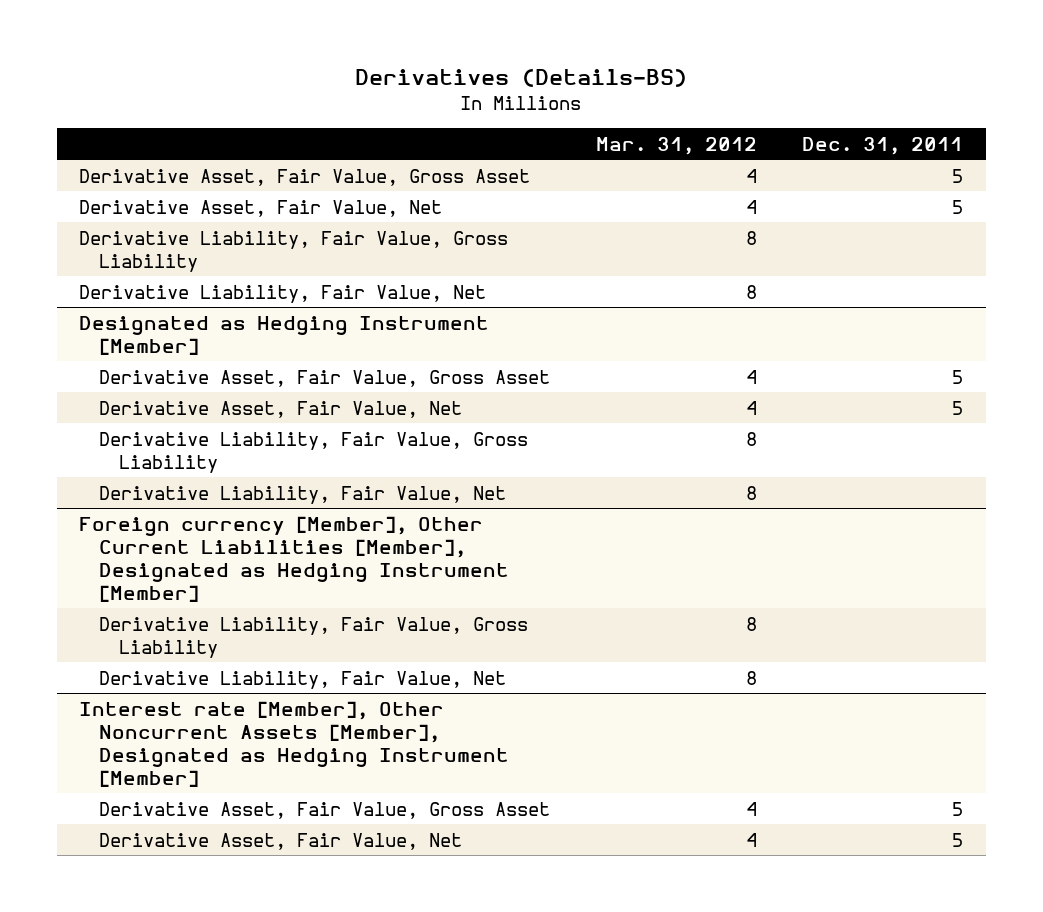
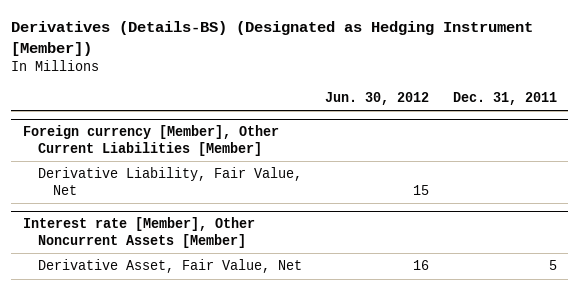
[355,69,688,88] Derivatives (Details-BS) -> [11,21,534,56] Derivatives (Details-BS) (Designated as Hedging Instrument [Member])
[595,136,757,155] Mar. 31, 2012 -> none
none -> [325,91,430,105] Jun. 30, 2012
[79,168,531,186] Derivative Asset, Fair Value, Gross Asset -> none
[79,199,443,217] Derivative Asset, Fair Value, Net -> none
[79,230,509,272] Derivative Liability, Fair Value, Gross Liability -> none
[79,284,487,303] Derivative Liability, Fair Value, Net -> none
[79,315,490,355] Designated as Hedging Instrument [Member] -> none
[99,369,551,387] Derivative Asset, Fair Value, Gross Asset -> none
[99,400,463,418] Derivative Asset, Fair Value, Net -> none
[99,431,529,473] Derivative Liability, Fair Value, Gross Liability -> none
[99,485,507,504] Derivative Liability, Fair Value, Net -> none
[99,616,529,658] Derivative Liability, Fair Value, Gross Liability -> none
[79,515,510,602] Foreign currency [Member], Other Current Liabilities [Member], Designated as Hedging Instrument [Member] -> [23,125,280,156] Foreign currency [Member], Other Current Liabilities [Member]
[99,801,551,819] Derivative Asset, Fair Value, Gross Asset -> none
[79,700,510,787] Interest rate [Member], Other Noncurrent Assets [Member], Designated as Hedging Instrument [Member] -> [23,217,256,248] Interest rate [Member], Other Noncurrent Assets [Member]

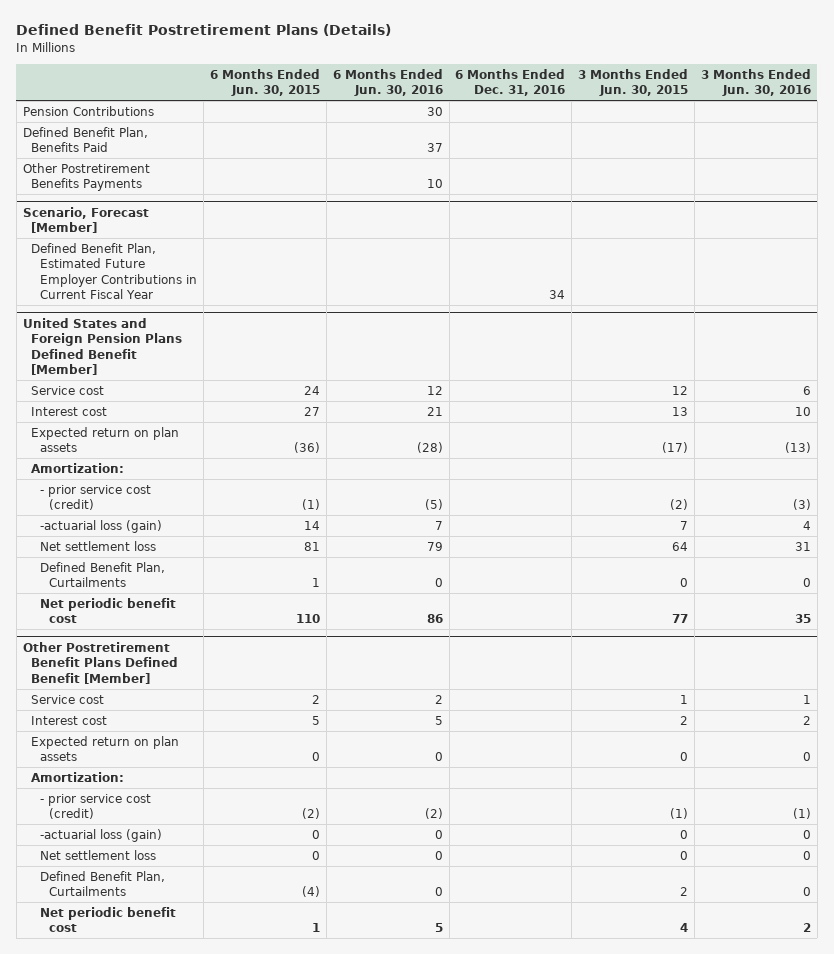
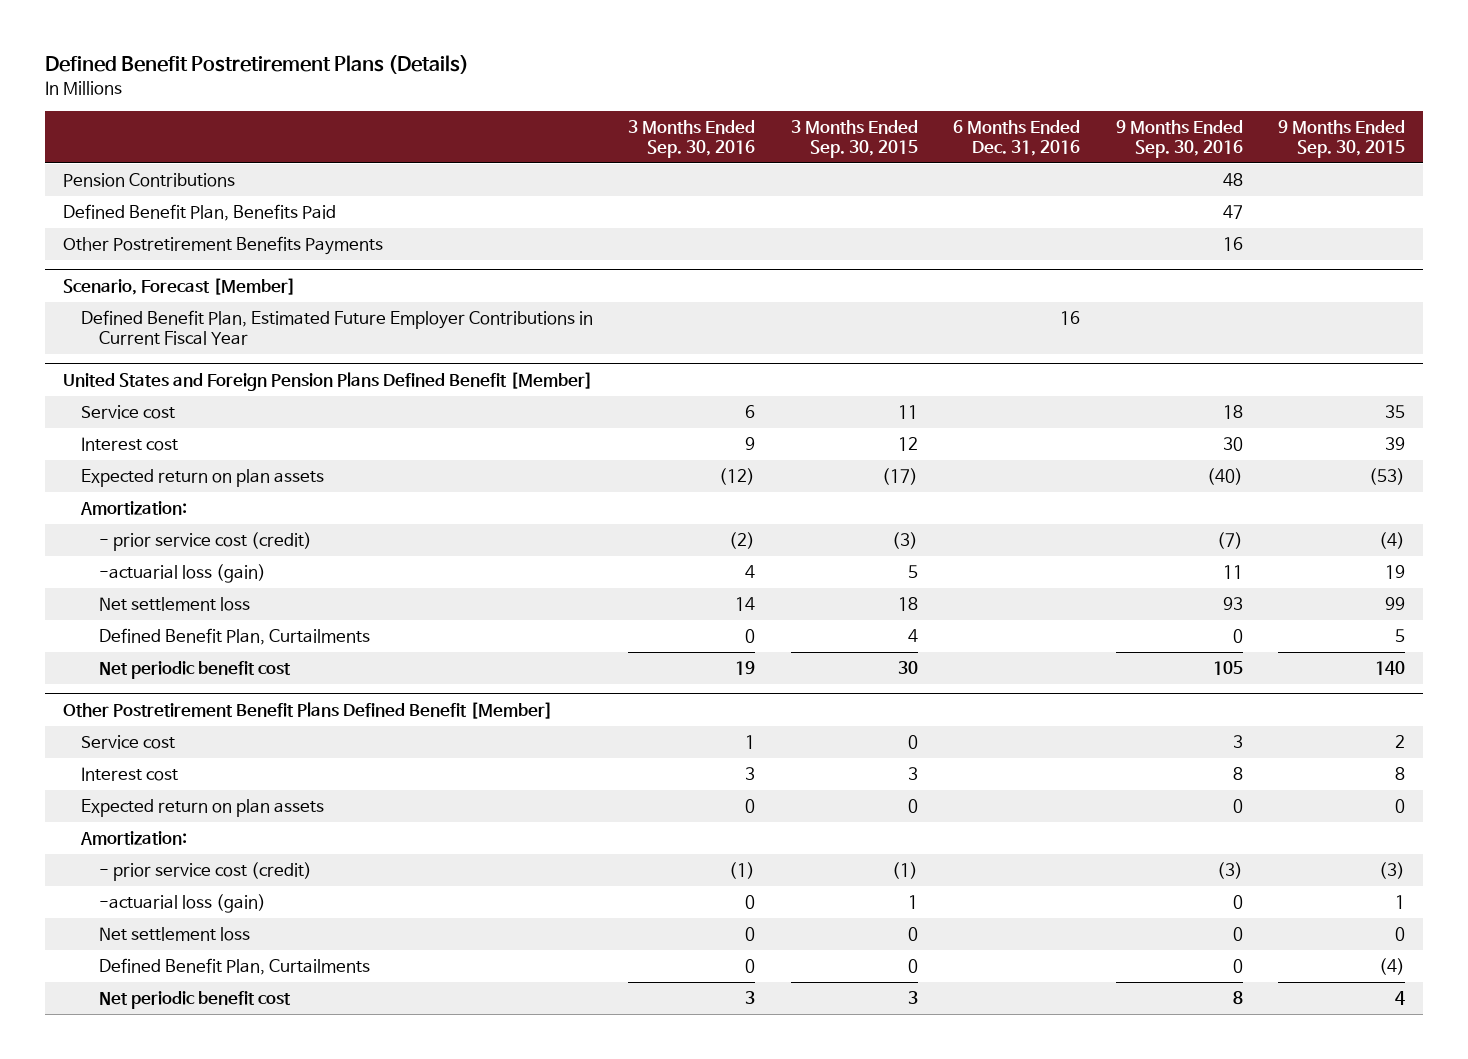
[209,68,320,97] 6 Months Ended Jun. 30, 2015 -> none
[332,68,443,97] 6 Months Ended Jun. 30, 2016 -> none
[578,68,689,97] 3 Months Ended Jun. 30, 2015 -> none
[701,68,812,97] 3 Months Ended Jun. 30, 2016 -> none
none -> [628,120,756,158] 3 Months Ended Sep. 30, 2016
none -> [790,120,918,158] 3 Months Ended Sep. 30, 2015
none -> [1115,120,1243,158] 9 Months Ended Sep. 30, 2016
none -> [1277,120,1405,158] 9 Months Ended Sep. 30, 2015
[549,290,566,300] 34 -> [1060,311,1081,326] 16

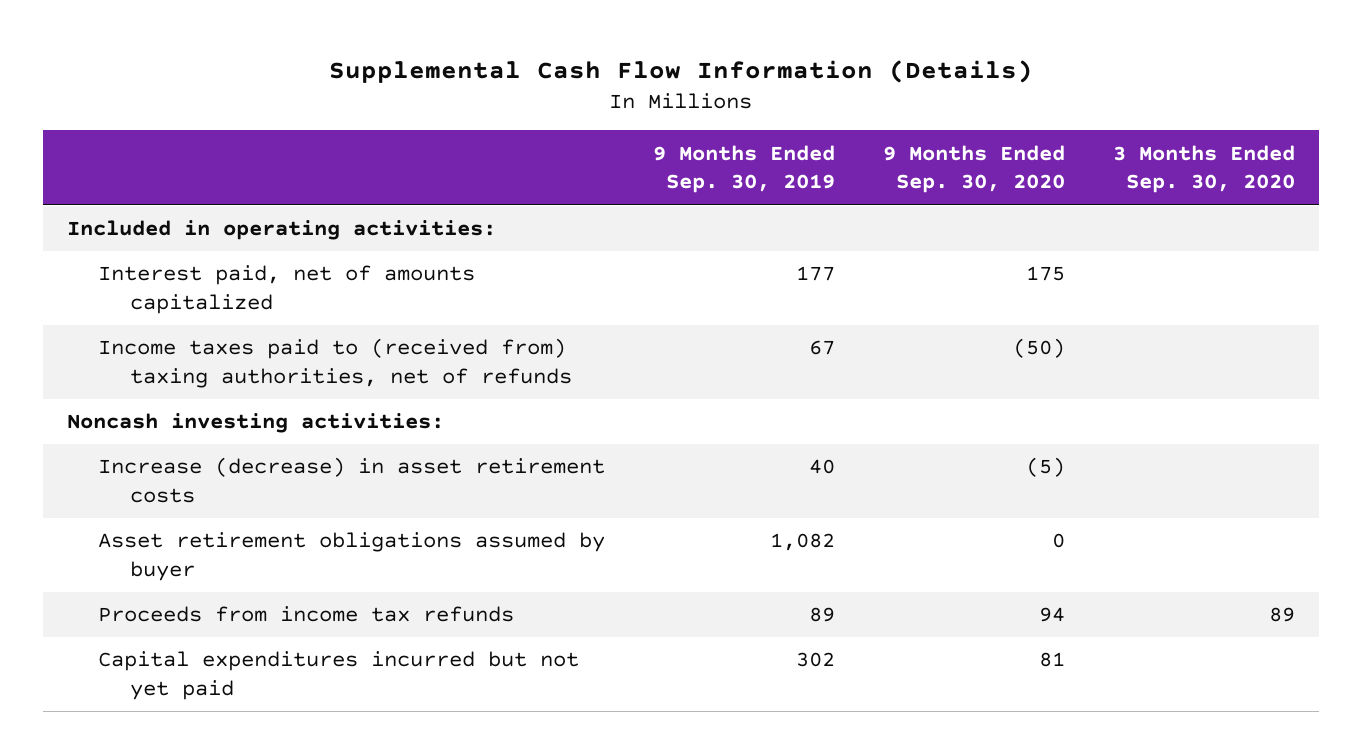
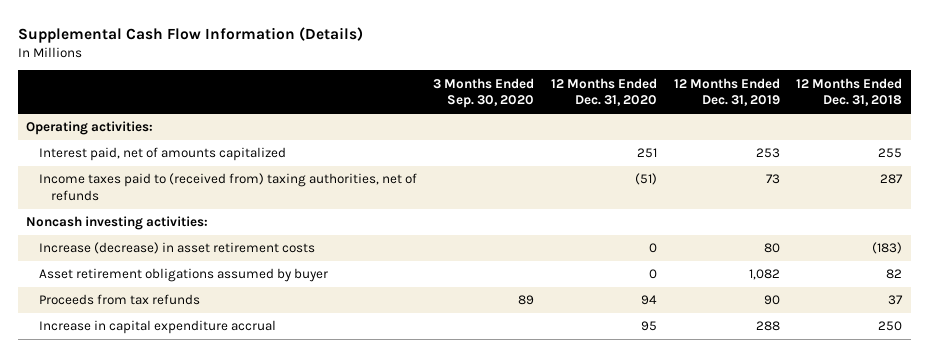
[653,144,836,194] 9 Months Ended Sep. 30, 2019 -> none
[883,144,1066,194] 9 Months Ended Sep. 30, 2020 -> none
none -> [551,77,658,107] 12 Months Ended Dec. 31, 2020
none -> [673,77,780,107] 12 Months Ended Dec. 31, 2019
none -> [796,77,903,107] 12 Months Ended Dec. 31, 2018
[66,220,496,241] Included in operating activities: -> [26,121,154,136] Operating activities:
[98,606,515,623] Proceeds from income tax refunds -> [38,294,200,306] Proceeds from tax refunds
[98,651,580,701] Capital expenditures incurred but not yet paid -> [38,320,276,335] Increase in capital expenditure accrual

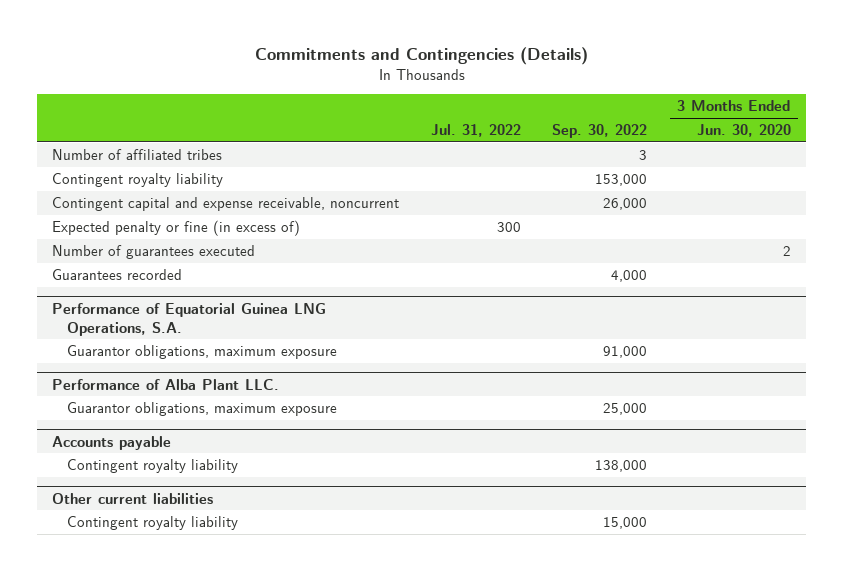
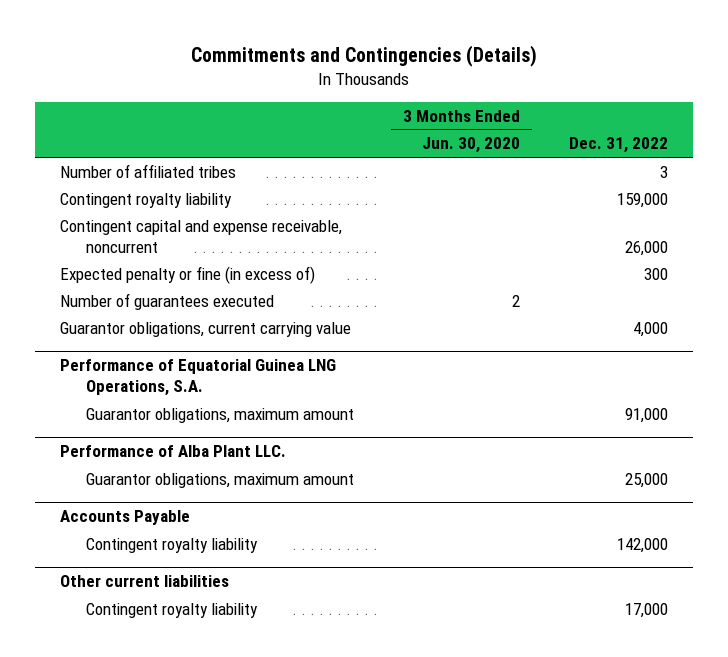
[430,124,521,138] Jul. 31, 2022 -> none
[551,124,647,139] Sep. 30, 2022 -> none
none -> [569,137,669,154] Dec. 31, 2022
[52,269,183,281] Guarantees recorded -> [59,321,351,337] Guarantor obligations, current carrying value
[67,345,338,360] Guarantor obligations, maximum exposure -> [85,407,354,423] Guarantor obligations, maximum amount
[67,402,338,417] Guarantor obligations, maximum exposure -> [85,472,354,488] Guarantor obligations, maximum amount
[52,435,172,450] Accounts payable -> [59,510,190,526] Accounts Payable

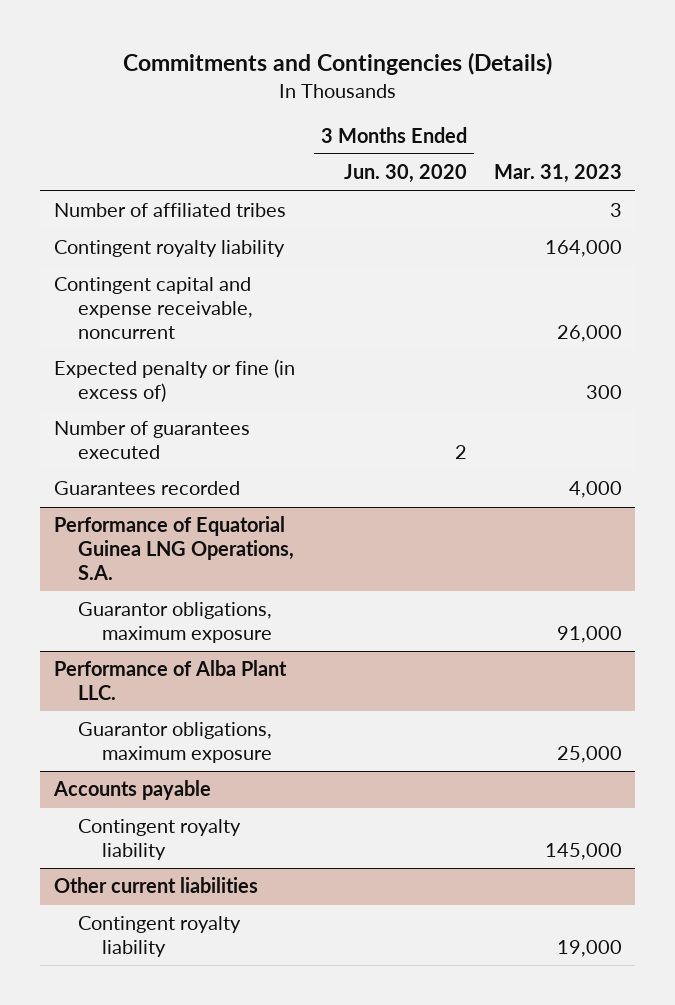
[569,137,669,154] Dec. 31, 2022 -> none
none -> [493,164,622,184] Mar. 31, 2023
[59,321,351,337] Guarantor obligations, current carrying value -> [53,481,240,496] Guarantees recorded
[85,407,354,423] Guarantor obligations, maximum amount -> [77,602,272,644] Guarantor obligations, maximum exposure
[85,472,354,488] Guarantor obligations, maximum amount -> [77,722,272,764] Guarantor obligations, maximum exposure
[59,510,190,526] Accounts Payable -> [52,780,211,801] Accounts payable

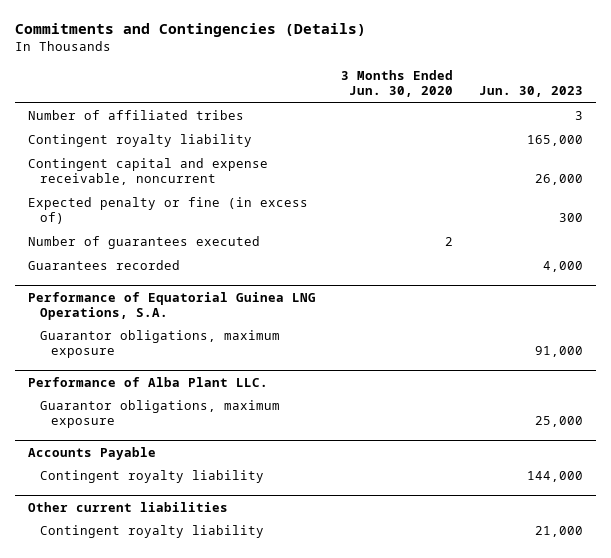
[493,164,622,184] Mar. 31, 2023 -> none
none -> [479,86,584,98] Jun. 30, 2023
[52,780,211,801] Accounts payable -> [27,446,156,460] Accounts Payable

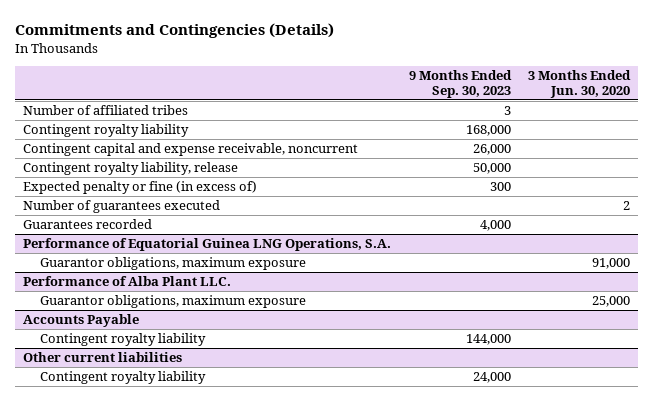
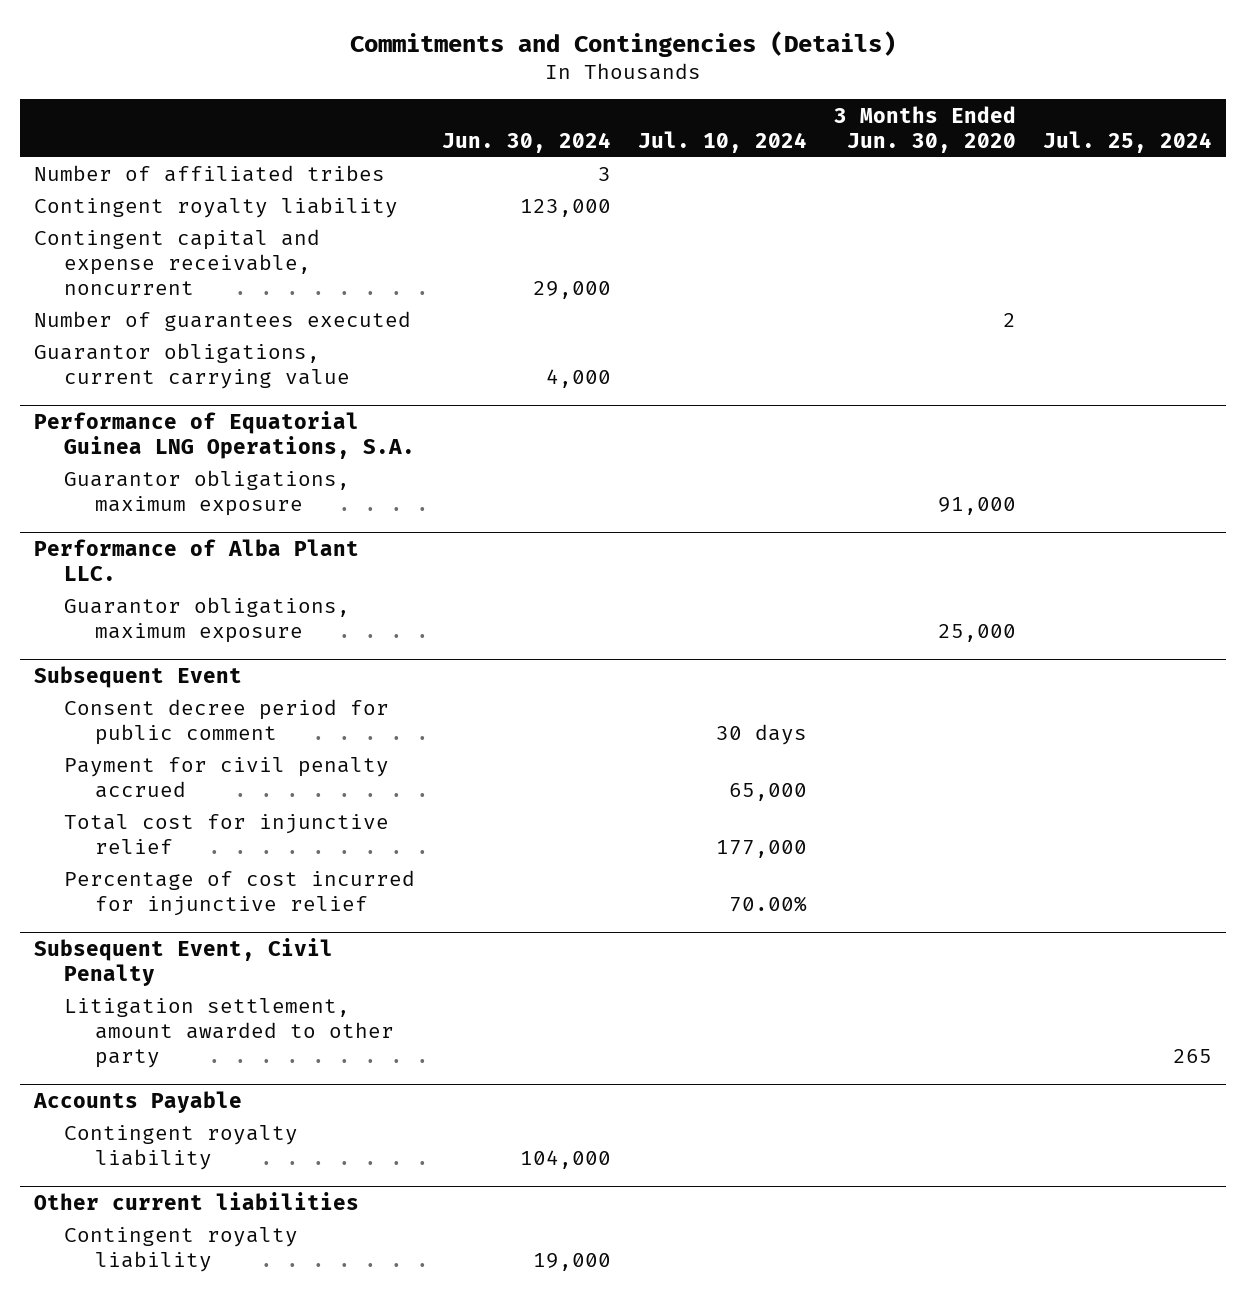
[408,69,512,98] 9 Months Ended Sep. 30, 2023 -> none
none -> [442,131,612,153] Jun. 30, 2024
none -> [638,130,808,153] Jul. 10, 2024
none -> [1043,130,1213,153] Jul. 25, 2024
[23,162,239,176] Contingent royalty liability, release -> none
[23,181,258,195] Expected penalty or fine (in excess of) -> none
[23,219,153,230] Guarantees recorded -> [33,343,351,390] Guarantor obligations, current carrying value
none -> [33,665,242,688] Subsequent Event
none -> [64,699,390,746] Consent decree period for public comment
none -> [64,757,390,799] Payment for civil penalty accrued
none -> [64,814,390,855] Total cost for injunctive relief
none -> [64,870,416,917] Percentage of cost incurred for injunctive relief
none -> [33,937,333,986] Subsequent Event, Civil Penalty
none -> [64,998,394,1069] Litigation settlement, amount awarded to other party

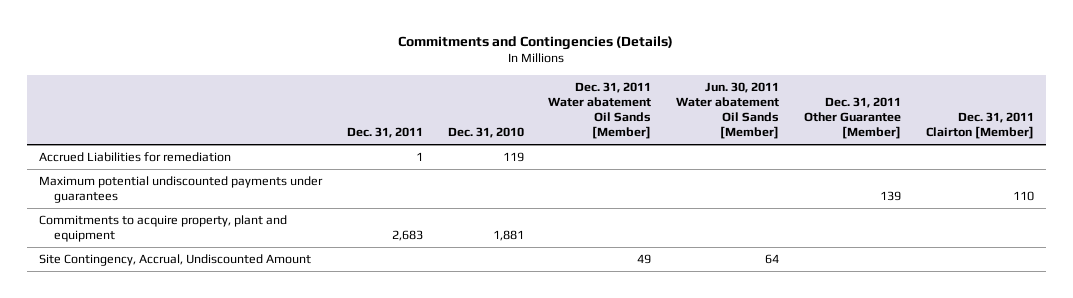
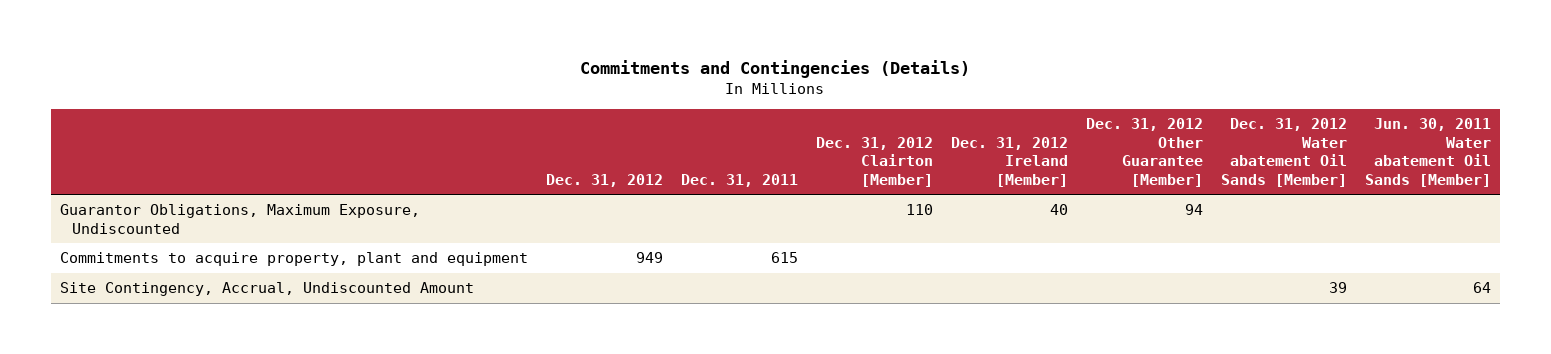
[447,127,524,139] Dec. 31, 2010 -> none
[548,81,652,140] Dec. 31, 2011 Water abatement Oil Sands [Member] -> none
[803,96,901,140] Dec. 31, 2011 Other Guarantee [Member] -> none
[925,112,1034,140] Dec. 31, 2011 Clairton [Member] -> none
none -> [545,173,663,187] Dec. 31, 2012
none -> [815,136,933,187] Dec. 31, 2012 Clairton [Member]
none -> [950,136,1068,187] Dec. 31, 2012 Ireland [Member]
none -> [1085,118,1203,187] Dec. 31, 2012 Other Guarantee [Member]
none -> [1221,118,1348,187] Dec. 31, 2012 Water abatement Oil Sands [Member]
[38,152,231,163] Accrued Liabilities for remediation -> none
[38,176,323,204] Maximum potential undiscounted payments under guarantees -> [59,204,420,234] Guarantor Obligations, Maximum Exposure, Undiscounted
[391,230,423,242] 2,683 -> [770,252,798,264] 615

